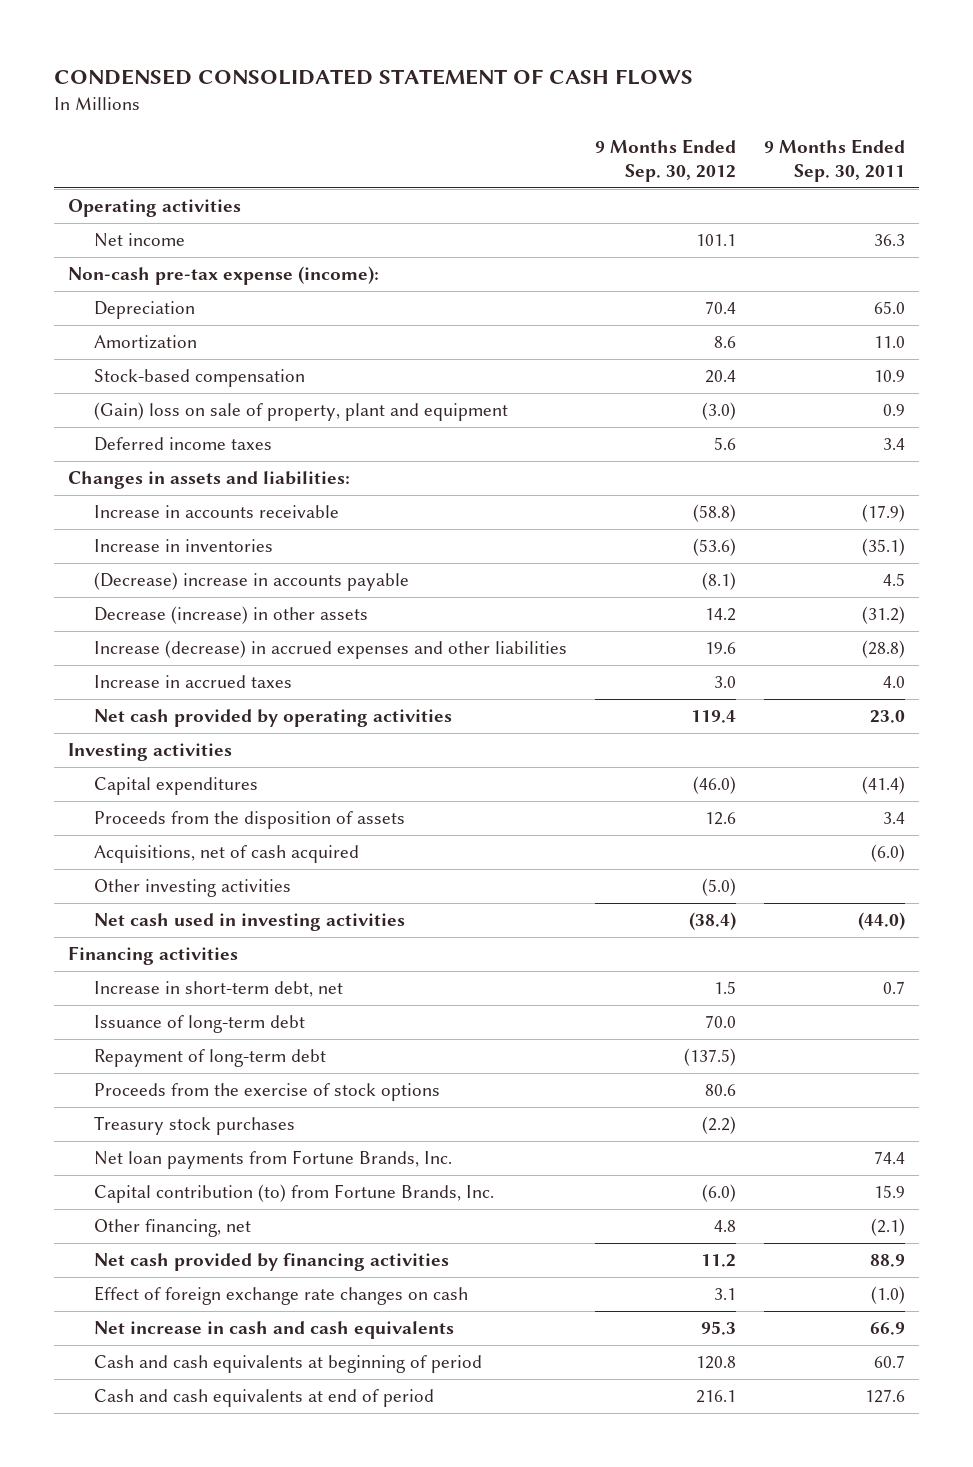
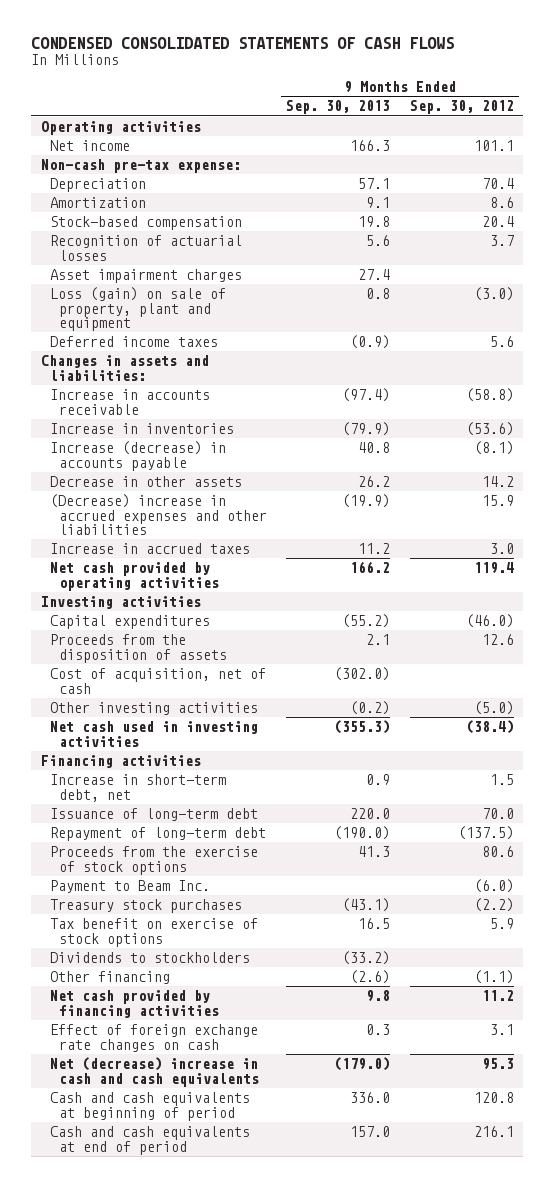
[54,69,694,86] CONDENSED CONSOLIDATED STATEMENT OF CASH FLOWS -> [30,37,454,50] CONDENSED CONSOLIDATED STATEMENTS OF CASH FLOWS
[763,138,905,183] 9 Months Ended Sep. 30, 2011 -> none
none -> [286,100,391,115] Sep. 30, 2013
[68,266,380,286] Non-cash pre-tax expense (income): -> [40,159,241,174] Non-cash pre-tax expense:
none -> [49,235,242,261] Recognition of actuarial losses
none -> [49,269,242,284] Asset impairment charges
[94,402,509,422] (Gain) loss on sale of property, plant and equipment -> [49,287,226,332] Loss (gain) on sale of property, plant and equipment
[94,572,410,592] (Decrease) increase in accounts payable -> [49,441,226,471] Increase (decrease) in accounts payable
[94,606,369,625] Decrease (increase) in other assets -> [49,476,242,488] Decrease in other assets
[94,640,568,660] Increase (decrease) in accrued expenses and other liabilities -> [49,494,267,536] (Decrease) increase in accrued expenses and other liabilities
[704,642,736,655] 19.6 -> [481,495,514,507] 15.9
[94,845,360,864] Acquisitions, net of cash acquired -> [49,668,266,694] Cost of acquisition, net of cash
none -> [49,880,210,894] Payment to Beam Inc.
[94,1150,453,1170] Net loan payments from Fortune Brands, Inc. -> none
[94,1184,495,1204] Capital contribution (to) from Fortune Brands, Inc. -> none
none -> [49,918,258,947] Tax benefit on exercise of stock options
none -> [49,952,250,964] Dividends to stockholders
[94,1219,252,1238] Other financing, net -> [49,971,170,985] Other financing
[713,1220,736,1233] 4.8 -> [473,970,514,985] (1.1)
[94,1321,455,1340] Net increase in cash and cash equivalents -> [49,1057,259,1087] Net (decrease) increase in cash and cash equivalents

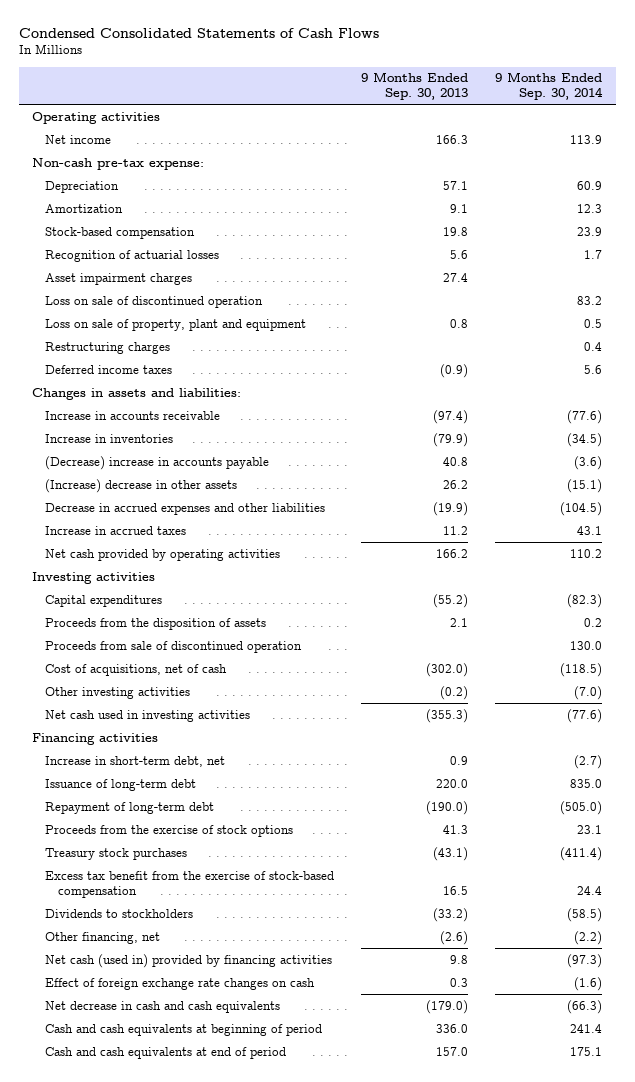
[30,37,454,50] CONDENSED CONSOLIDATED STATEMENTS OF CASH FLOWS -> [18,27,379,38] Condensed Consolidated Statements of Cash Flows
[409,100,514,115] Sep. 30, 2012 -> none
none -> [495,72,604,101] 9 Months Ended Sep. 30, 2014
none -> [45,295,264,308] Loss on sale of discontinued operation
[49,287,226,332] Loss (gain) on sale of property, plant and equipment -> [45,318,307,331] Loss on sale of property, plant and equipment
none -> [45,341,171,354] Restructuring charges
[49,441,226,471] Increase (decrease) in accounts payable -> [45,455,270,470] (Decrease) increase in accounts payable
[49,476,242,488] Decrease in other assets -> [45,478,238,493] (Increase) decrease in other assets
[49,494,267,536] (Decrease) increase in accrued expenses and other liabilities -> [45,502,326,515] Decrease in accrued expenses and other liabilities
none -> [45,640,303,653] Proceeds from sale of discontinued operation
[49,668,266,694] Cost of acquisition, net of cash -> [45,663,228,676] Cost of acquisitions, net of cash
[49,880,210,894] Payment to Beam Inc. -> none
[49,918,258,947] Tax benefit on exercise of stock options -> [45,870,335,898] Excess tax benefit from the exercise of stock-based compensation
[49,971,170,985] Other financing -> [45,931,161,944] Other financing, net
[49,990,219,1018] Net cash provided by financing activities -> [45,953,333,968] Net cash (used in) provided by financing activities
[49,1057,259,1087] Net (decrease) increase in cash and cash equivalents -> [45,1000,281,1013] Net decrease in cash and cash equivalents

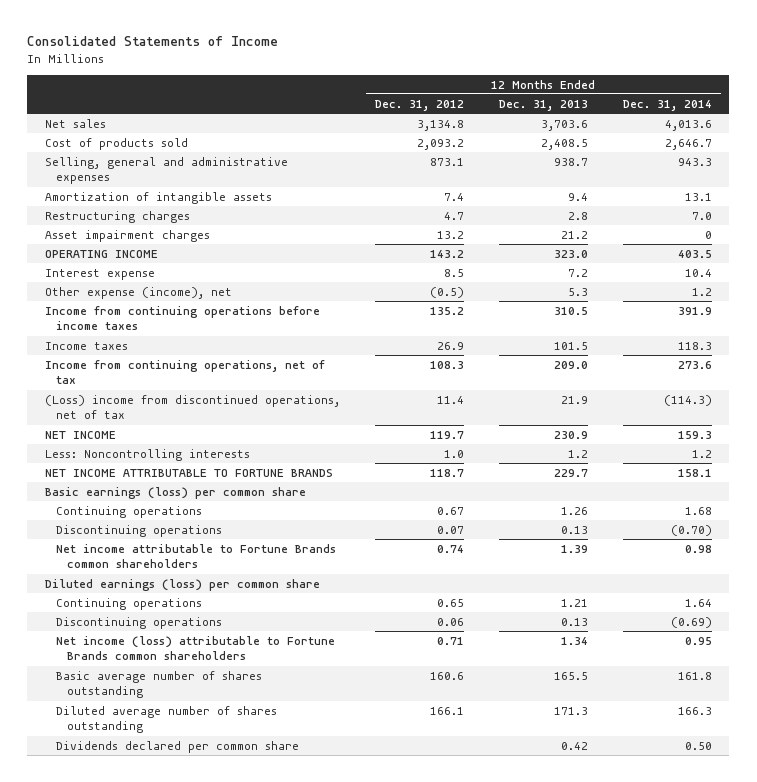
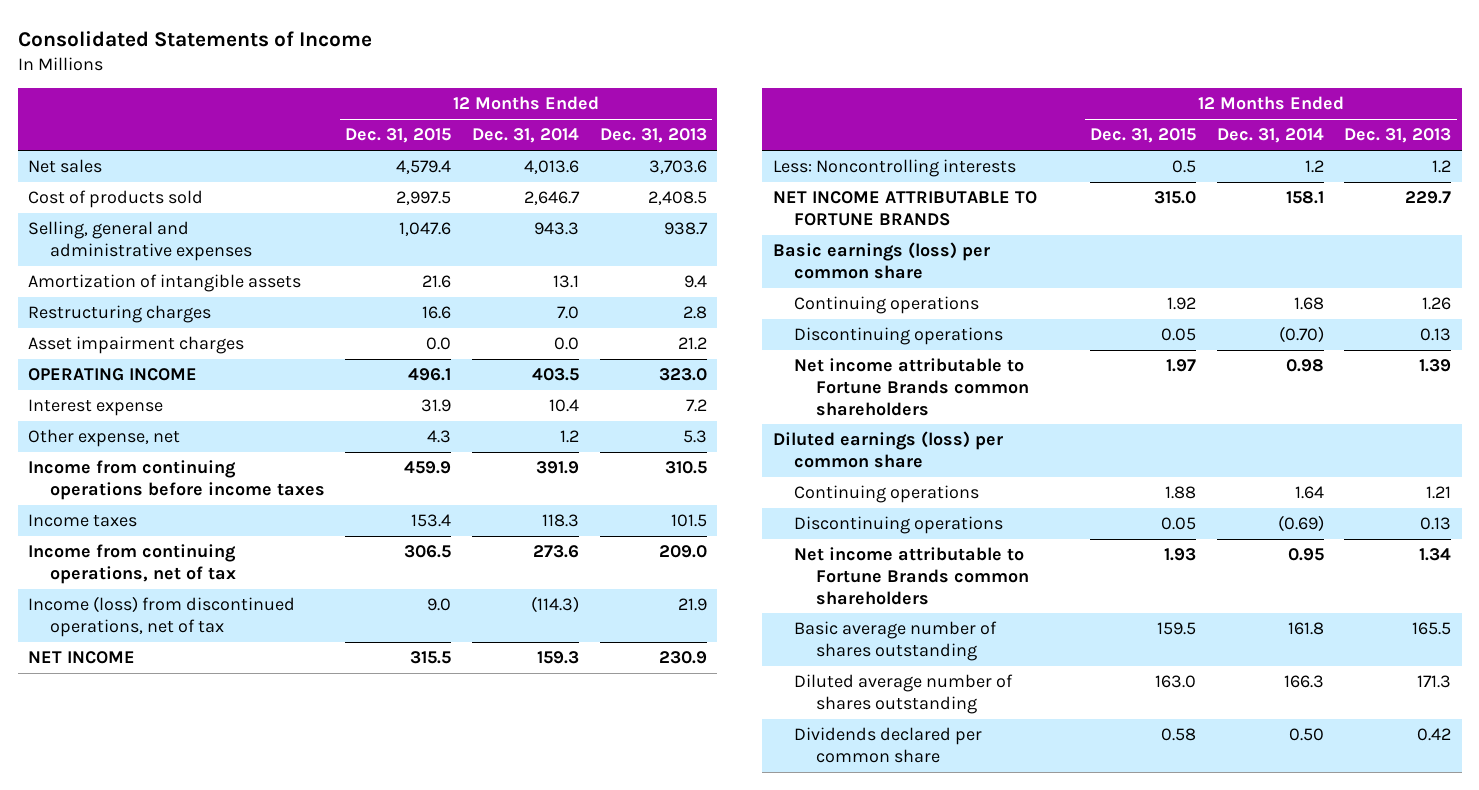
[374,99,464,111] Dec. 31, 2012 -> none
none -> [345,128,452,144] Dec. 31, 2015
[704,230,712,239] 0 -> [554,337,580,351] 0.0
[44,286,232,299] Other expense (income), net -> [27,429,180,448] Other expense, net
[44,394,340,420] (Loss) income from discontinued operations, net of tax -> [27,596,295,637] Income (loss) from discontinued operations, net of tax
[55,635,335,661] Net income (loss) attributable to Fortune Brands common shareholders -> [794,547,1030,605] Net income attributable to Fortune Brands common shareholders

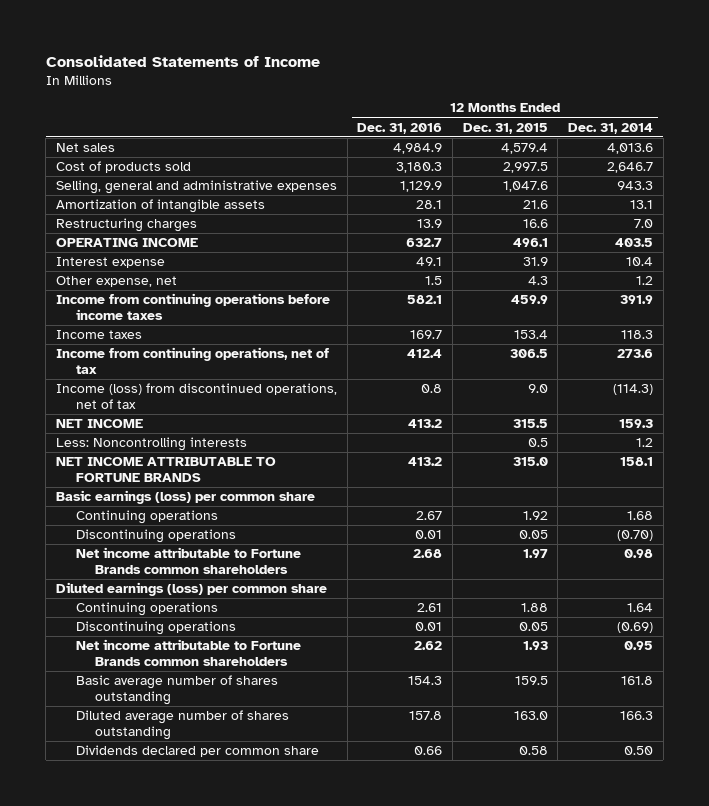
[599,128,707,144] Dec. 31, 2013 -> none
none -> [357,122,443,134] Dec. 31, 2016
[27,336,244,355] Asset impairment charges -> none

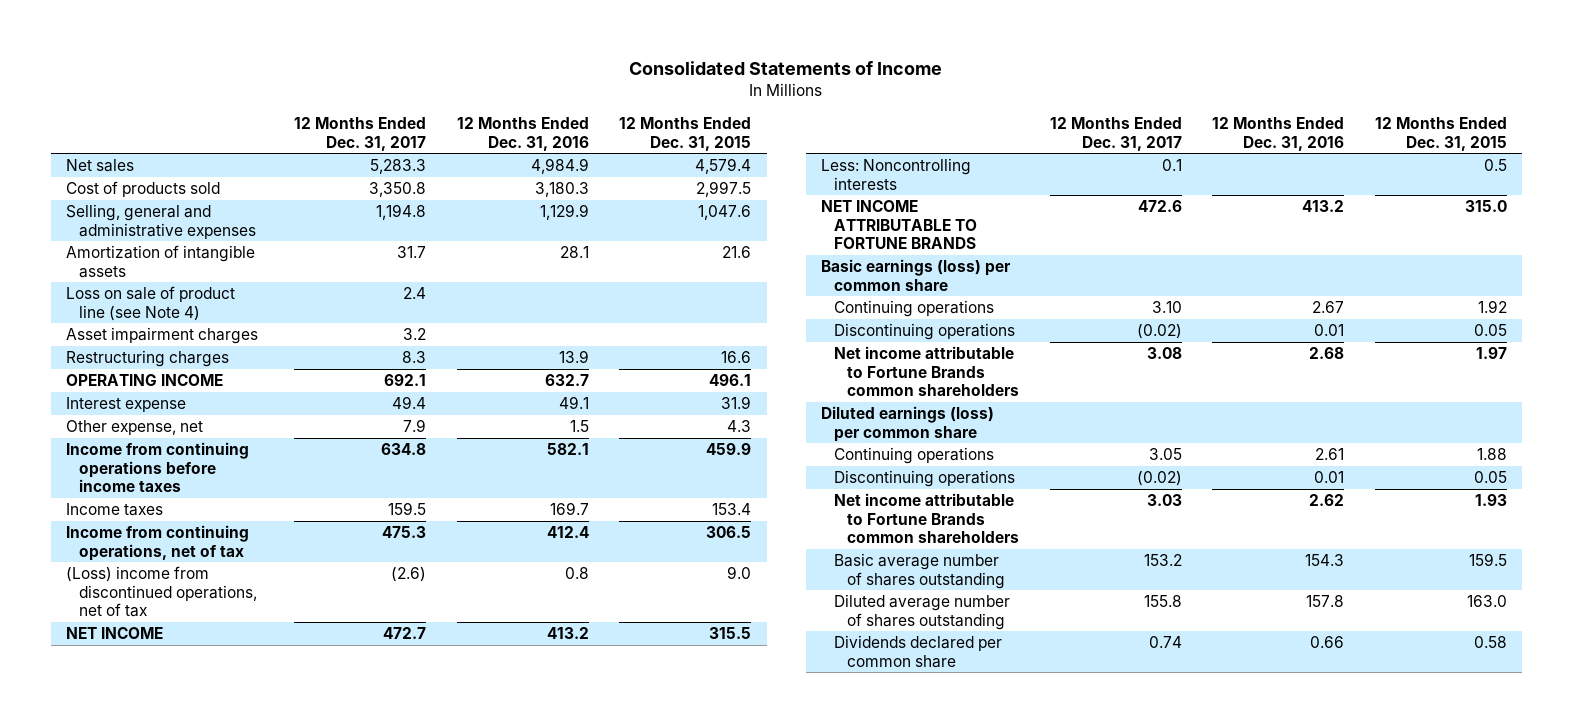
[568,122,654,134] Dec. 31, 2014 -> none
none -> [294,117,427,151] 12 Months Ended Dec. 31, 2017
none -> [65,286,235,321] Loss on sale of product line (see Note 4)
none -> [65,327,258,345] Asset impairment charges
[56,383,338,410] Income (loss) from discontinued operations, net of tax -> [65,566,257,618] (Loss) income from discontinued operations, net of tax

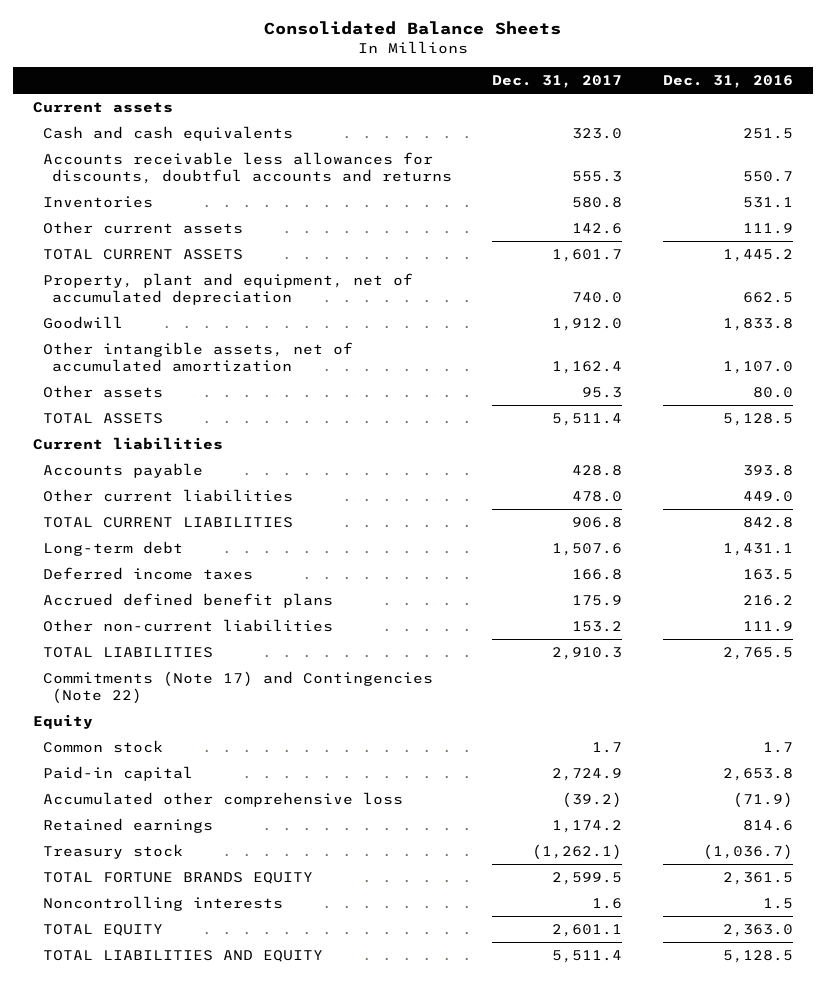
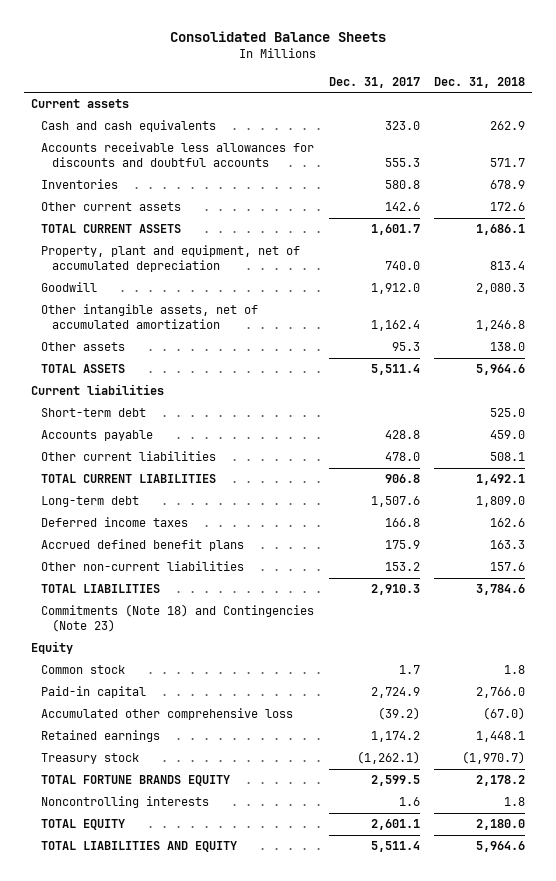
[662,74,793,88] Dec. 31, 2016 -> none
none -> [434,76,526,88] Dec. 31, 2018
[42,151,453,184] Accounts receivable less allowances for discounts, doubtful accounts and returns -> [41,142,315,168] Accounts receivable less allowances for discounts and doubtful accounts
none -> [41,408,147,418] Short-term debt
[42,670,433,704] Commitments (Note 17) and Contingencies (Note 22) -> [41,604,315,633] Commitments (Note 18) and Contingencies (Note 23)

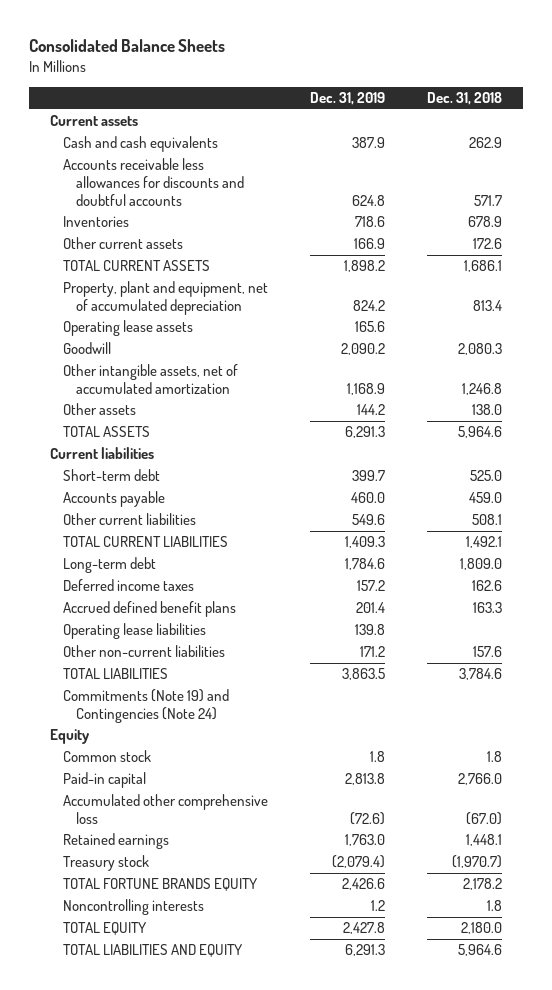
[328,76,420,88] Dec. 31, 2017 -> none
none -> [310,92,386,106] Dec. 31, 2019
none -> [62,320,193,337] Operating lease assets
none -> [62,623,206,640] Operating lease liabilities
[41,604,315,633] Commitments (Note 18) and Contingencies (Note 23) -> [62,689,229,724] Commitments (Note 19) and Contingencies (Note 24)

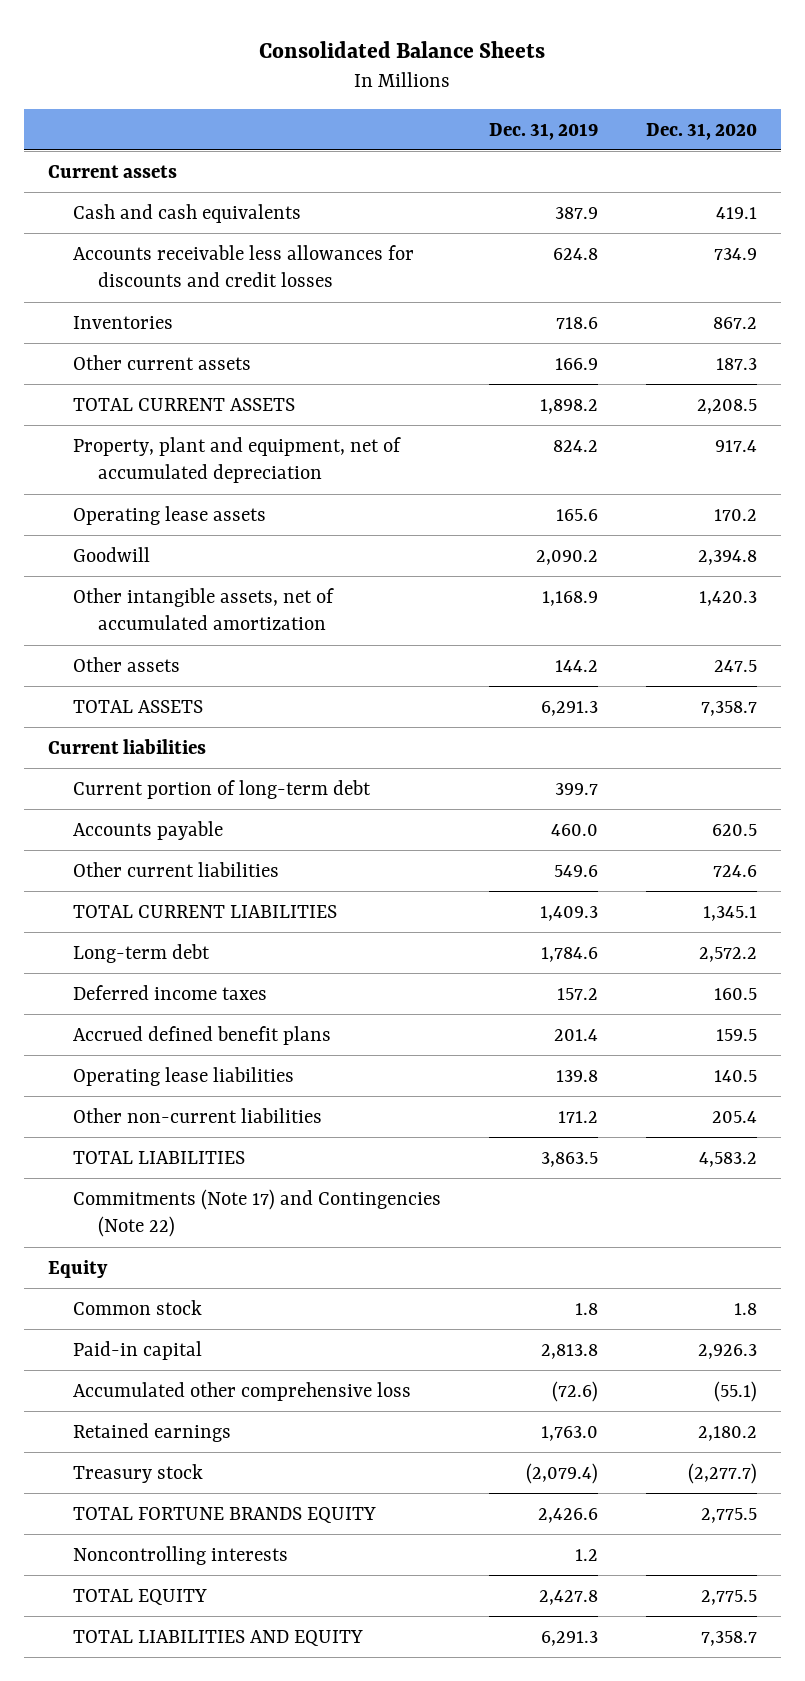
[427,92,503,106] Dec. 31, 2018 -> none
none -> [645,122,757,140] Dec. 31, 2020
[62,158,244,206] Accounts receivable less allowances for discounts and doubtful accounts -> [72,244,414,288] Accounts receivable less allowances for discounts and credit losses
[62,469,160,482] Short-term debt -> [72,779,371,799] Current portion of long-term debt
[62,689,229,724] Commitments (Note 19) and Contingencies (Note 24) -> [72,1188,441,1238] Commitments (Note 17) and Contingencies (Note 22)

